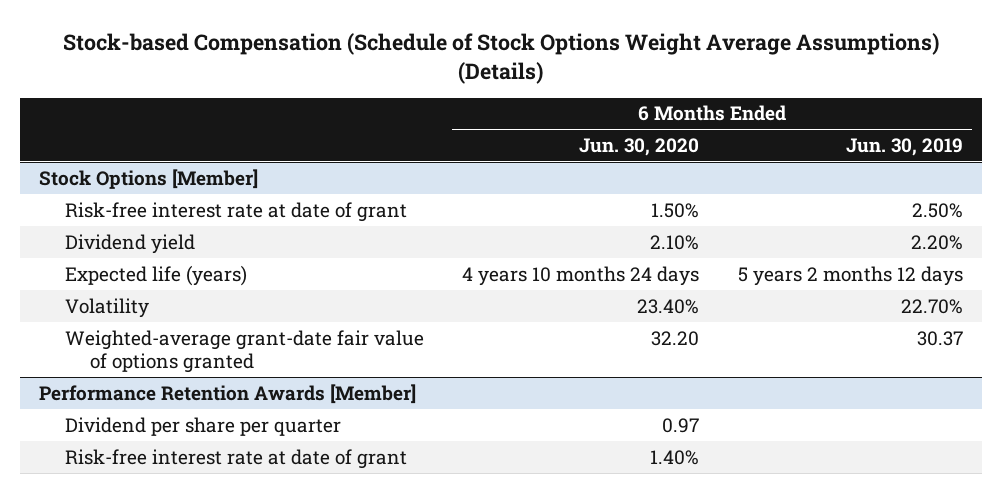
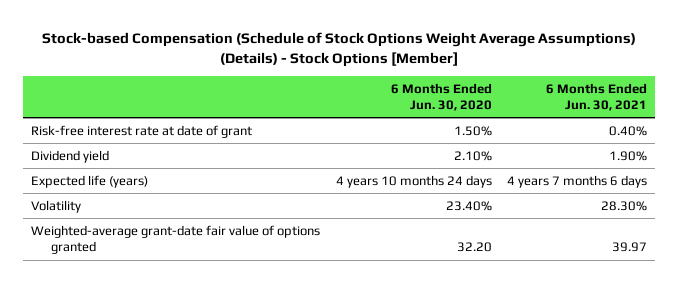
[63,32,940,84] Stock-based Compensation (Schedule of Stock Options Weight Average Assumptions) (Details) -> [42,32,637,67] Stock-based Compensation (Schedule of Stock Options Weight Average Assumptions) (Details) - Stock Options [Member]
[845,137,963,156] Jun. 30, 2019 -> none
none -> [546,82,648,111] 6 Months Ended Jun. 30, 2021
[39,168,259,189] Stock Options [Member] -> none
[39,383,417,404] Performance Retention Awards [Member] -> none
[64,416,341,436] Dividend per share per quarter -> none
[64,448,407,469] Risk-free interest rate at date of grant -> none

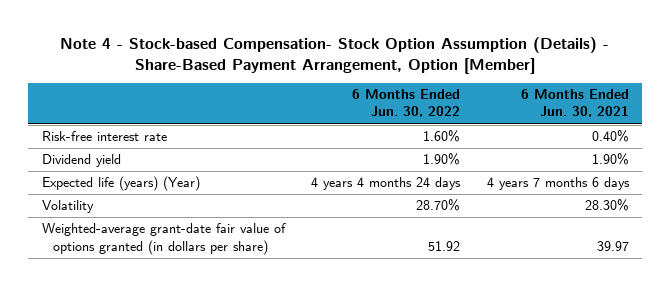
[42,32,637,67] Stock-based Compensation (Schedule of Stock Options Weight Average Assumptions) (Details) - Stock Options [Member] -> [60,36,610,74] Note 4 - Stock-based Compensation- Stock Option Assumption (Details) - Share-Based Payment Arrangement, Option [Member]
[390,82,492,111] 6 Months Ended Jun. 30, 2020 -> none
none -> [352,89,461,118] 6 Months Ended Jun. 30, 2022
[31,124,253,138] Risk-free interest rate at date of grant -> [41,131,167,142] Risk-free interest rate
[31,174,149,188] Expected life (years) -> [41,176,200,192] Expected life (years) (Year)
[31,224,321,255] Weighted-average grant-date fair value of options granted -> [41,223,286,255] Weighted-average grant-date fair value of options granted (in dollars per share)

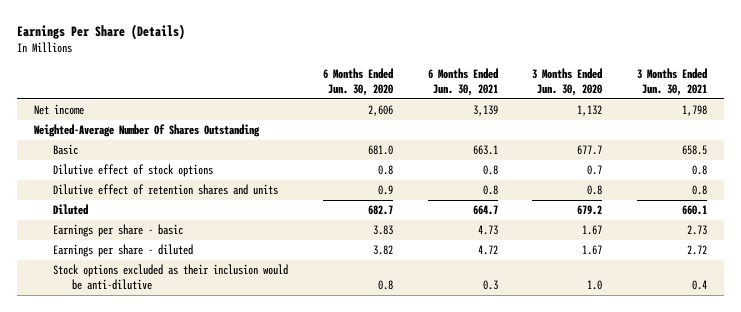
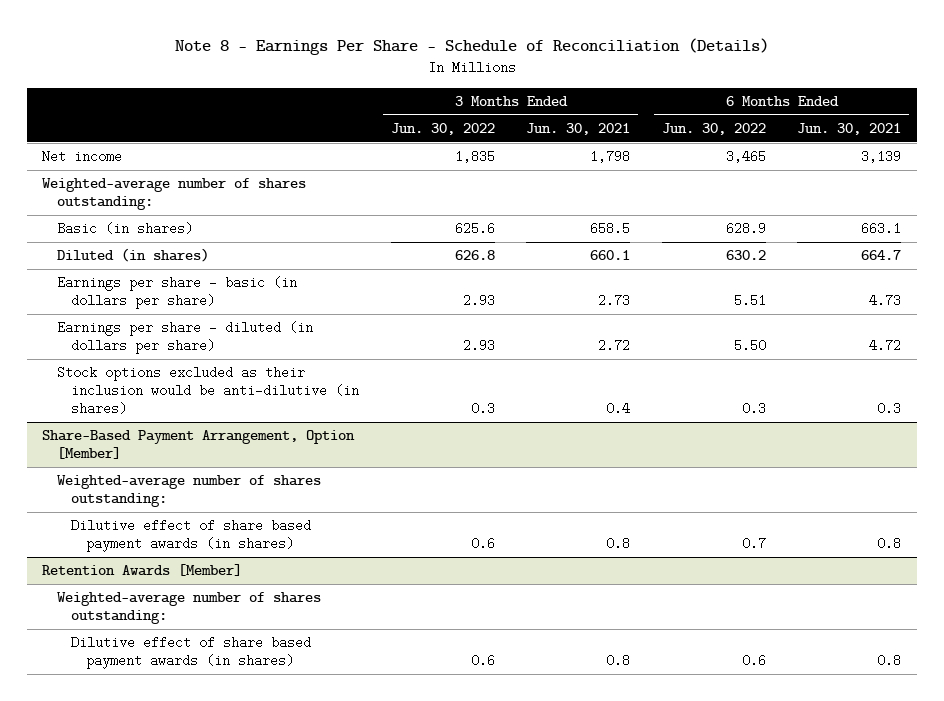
[17,23,186,40] Earnings Per Share (Details) -> [174,38,769,56] Note 8 - Earnings Per Share - Schedule of Reconciliation (Details)
[322,67,393,96] 6 Months Ended Jun. 30, 2020 -> none
[532,67,603,96] 3 Months Ended Jun. 30, 2020 -> none
none -> [390,122,495,135] Jun. 30, 2022
none -> [661,122,766,135] Jun. 30, 2022
[53,164,214,178] Dilutive effect of stock options -> none
[53,184,279,196] Dilutive effect of retention shares and units -> none
[34,124,261,138] Weighted-Average Number Of Shares Outstanding -> [42,178,307,211] Weighted-average number of shares outstanding:
[53,144,79,156] Basic -> [56,222,193,236] Basic (in shares)
[53,204,89,216] Diluted -> [56,248,209,263] Diluted (in shares)
[53,224,184,238] Earnings per share - basic -> [56,276,297,310] Earnings per share - basic (in dollars per share)
[53,244,194,258] Earnings per share - diluted -> [56,321,313,355] Earnings per share - diluted (in dollars per share)
[53,264,289,291] Stock options excluded as their inclusion would be anti-dilutive -> [56,366,360,416] Stock options excluded as their inclusion would be anti-dilutive (in shares)
none -> [42,430,356,460] Share-Based Payment Arrangement, Option [Member]
none -> [56,475,321,508] Weighted-average number of shares outstanding:
none -> [71,519,312,553] Dilutive effect of share based payment awards (in shares)
none -> [42,564,243,577] Retention Awards [Member]
none -> [56,592,321,625] Weighted-average number of shares outstanding:
none -> [71,636,312,670] Dilutive effect of share based payment awards (in shares)

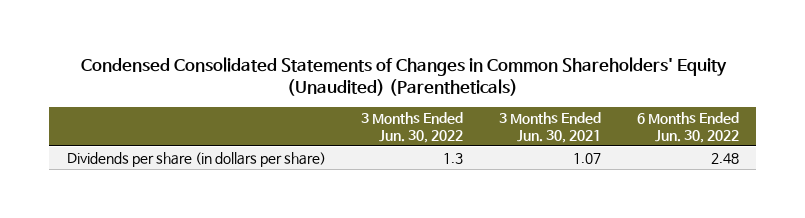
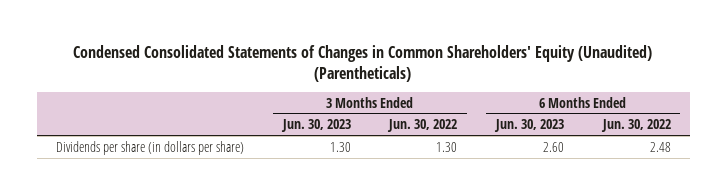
[498,111,601,144] 3 Months Ended Jun. 30, 2021 -> none
none -> [280,119,351,133] Jun. 30, 2023
none -> [494,119,565,133] Jun. 30, 2023
[443,152,464,164] 1.3 -> [436,141,458,152] 1.30

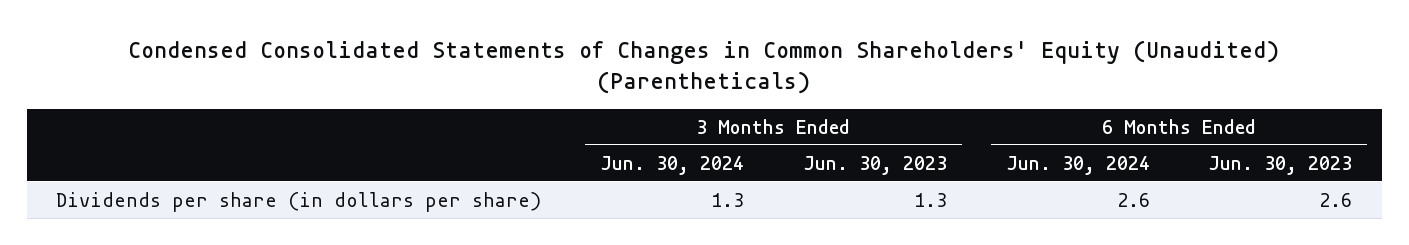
[387,119,458,133] Jun. 30, 2022 -> none
[600,119,671,133] Jun. 30, 2022 -> none
none -> [600,155,745,175] Jun. 30, 2024
none -> [1005,155,1150,175] Jun. 30, 2024
[329,141,351,152] 1.30 -> [913,192,947,207] 1.3
[543,141,565,152] 2.60 -> [1319,192,1353,207] 2.6

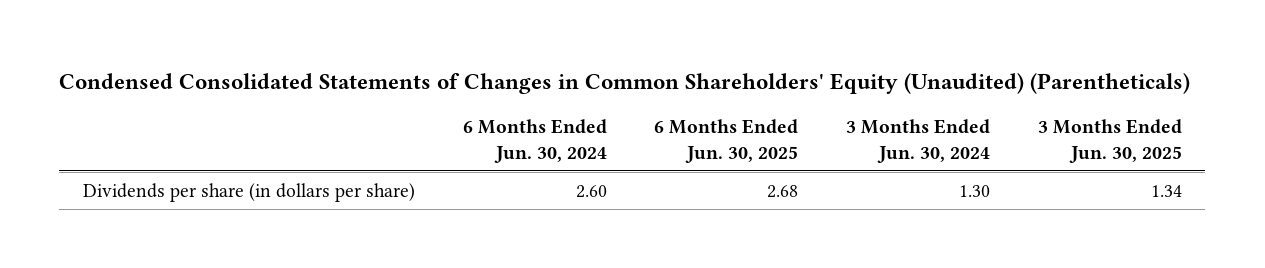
[802,155,947,175] Jun. 30, 2023 -> none
[1208,155,1353,175] Jun. 30, 2023 -> none
none -> [654,119,799,163] 6 Months Ended Jun. 30, 2025
none -> [1037,119,1182,163] 3 Months Ended Jun. 30, 2025
[711,192,745,207] 1.3 -> [958,184,990,197] 1.30
[1116,192,1150,207] 2.6 -> [575,184,607,198] 2.60

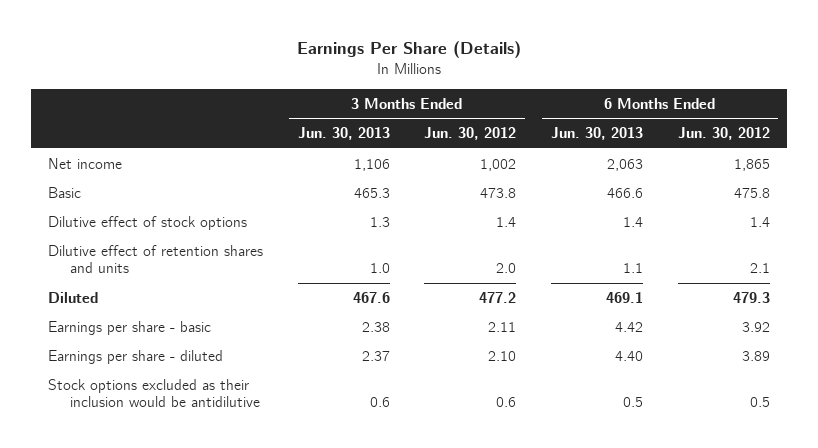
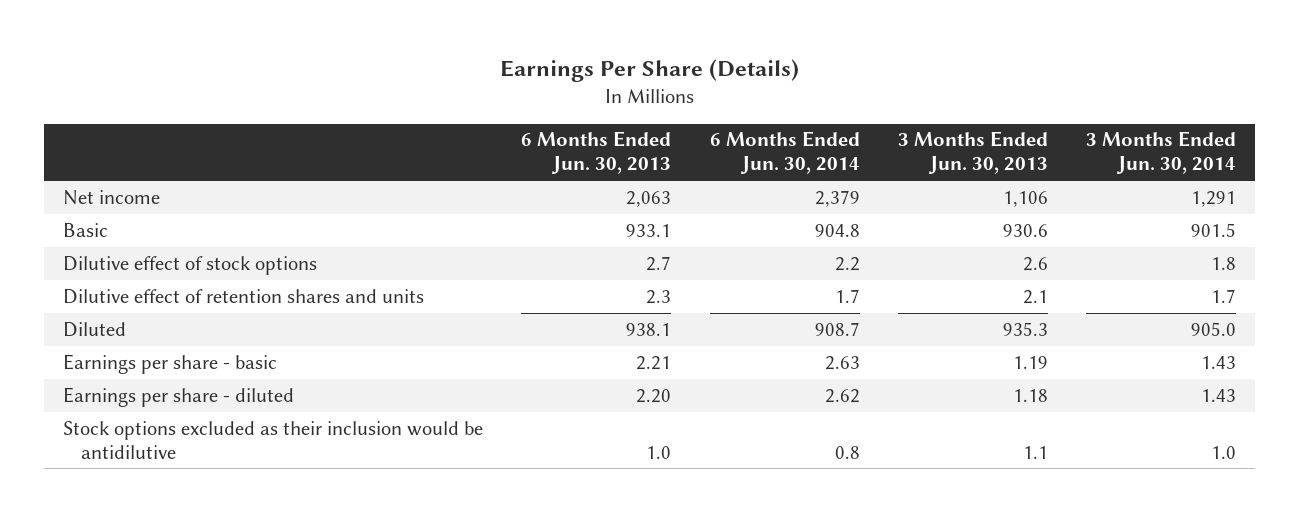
[424,127,517,141] Jun. 30, 2012 -> none
[677,127,770,141] Jun. 30, 2012 -> none
none -> [709,131,860,175] 6 Months Ended Jun. 30, 2014
none -> [1085,131,1236,175] 3 Months Ended Jun. 30, 2014
[353,187,390,198] 465.3 -> [1002,223,1048,237] 930.6
[606,187,643,198] 466.6 -> [626,223,672,237] 933.1
[369,216,390,227] 1.3 -> [1022,256,1048,271] 2.6
[622,216,643,227] 1.4 -> [646,255,672,271] 2.7
[369,263,390,274] 1.0 -> [1022,289,1048,304] 2.1
[622,263,643,274] 1.1 -> [646,289,672,304] 2.3
[352,291,390,303] 467.6 -> [1002,321,1048,336] 935.3
[605,291,643,303] 469.1 -> [626,322,672,336] 938.1
[361,321,390,332] 2.38 -> [1012,355,1048,369] 1.19
[614,321,643,332] 4.42 -> [636,355,672,370] 2.21
[361,350,390,361] 2.37 -> [1012,388,1048,402] 1.18
[614,350,643,361] 4.40 -> [636,388,672,403] 2.20
[369,397,390,408] 0.6 -> [1022,445,1048,459] 1.1
[622,397,643,408] 0.5 -> [646,445,672,459] 1.0

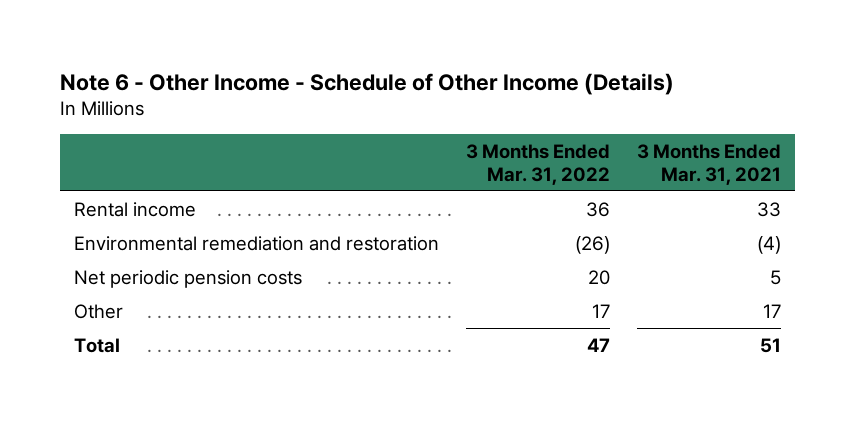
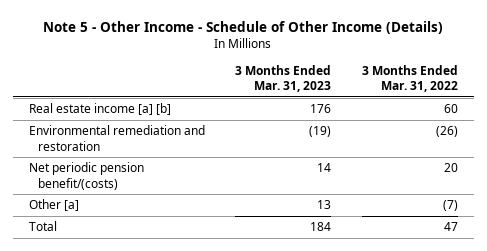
[60,72,675,95] Note 6 - Other Income - Schedule of Other Income (Details) -> [43,20,444,34] Note 5 - Other Income - Schedule of Other Income (Details)
[637,143,782,185] 3 Months Ended Mar. 31, 2021 -> none
none -> [235,64,332,93] 3 Months Ended Mar. 31, 2023
[73,201,196,217] Rental income -> none
none -> [28,103,171,116] Real estate income [a] [b]
[73,269,302,288] Net periodic pension costs -> [28,162,144,190] Net periodic pension benefit/(costs)
[73,303,123,319] Other -> [28,199,79,212] Other [a]
[591,303,610,318] 17 -> [443,200,459,212] (7)

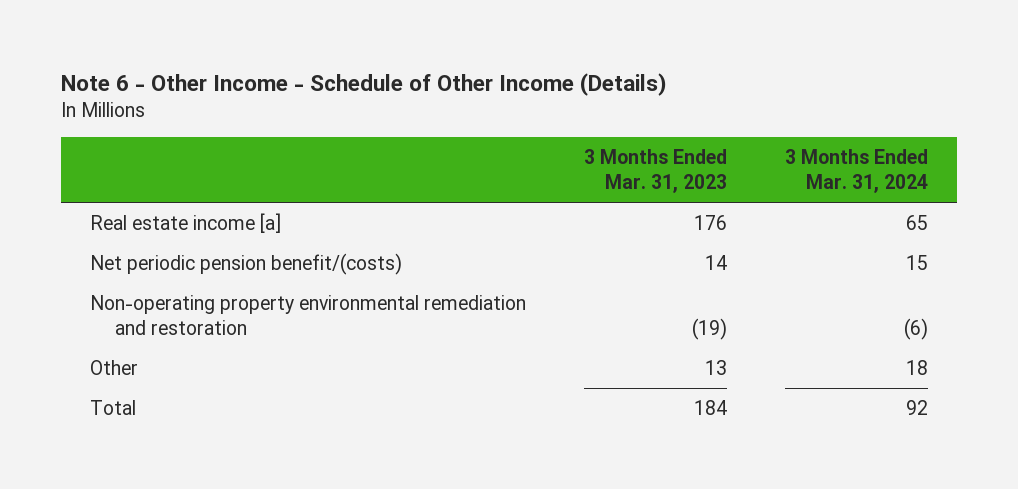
[43,20,444,34] Note 5 - Other Income - Schedule of Other Income (Details) -> [60,72,667,96] Note 6 - Other Income - Schedule of Other Income (Details)
[362,64,459,93] 3 Months Ended Mar. 31, 2022 -> none
none -> [784,148,928,193] 3 Months Ended Mar. 31, 2024
[28,125,205,151] Environmental remediation and restoration -> none
[28,103,171,116] Real estate income [a] [b] -> [89,213,281,234] Real estate income [a]
none -> [89,295,526,336] Non-operating property environmental remediation and restoration
[28,199,79,212] Other [a] -> [89,360,138,376] Other

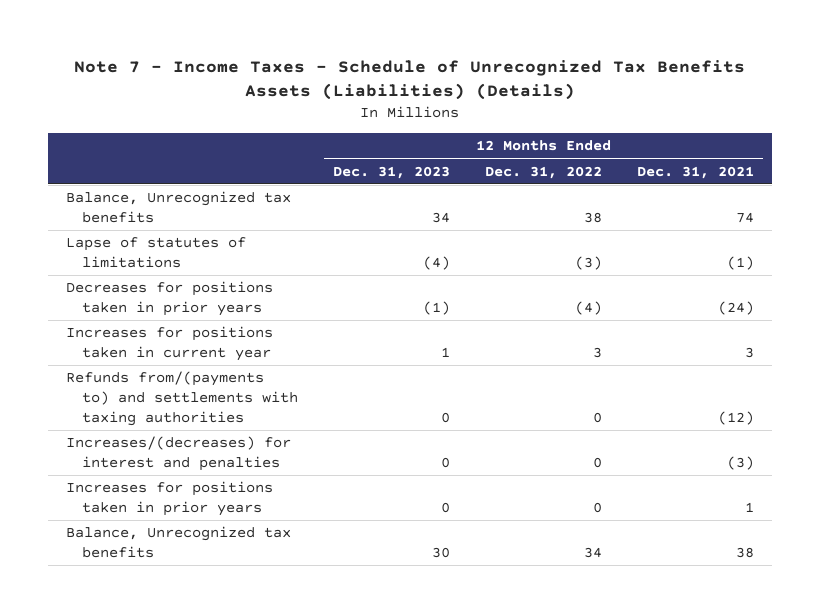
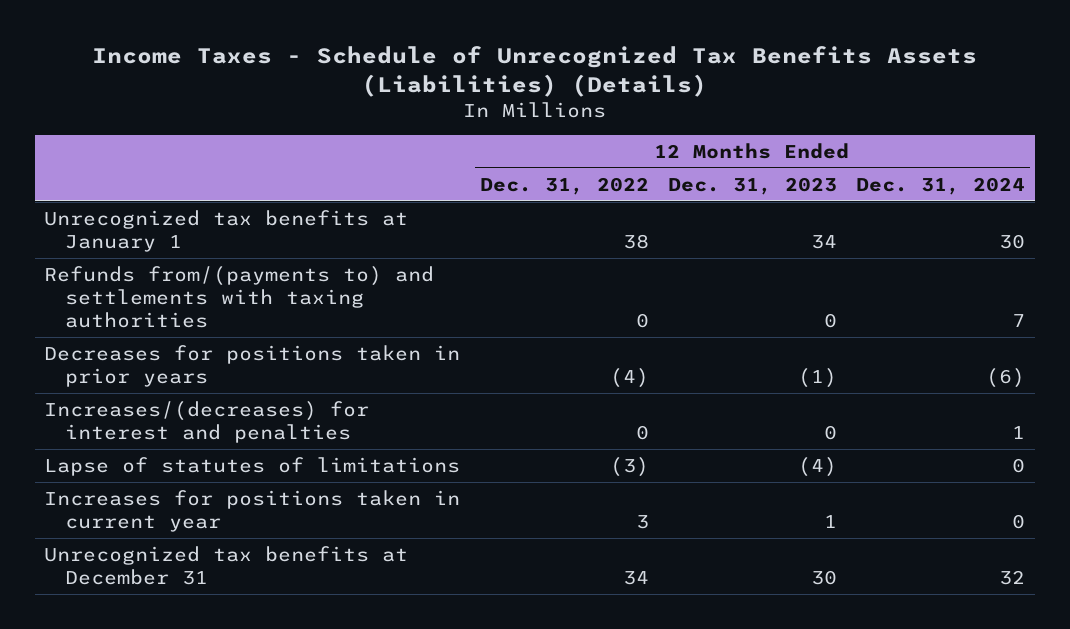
[73,60,745,101] Note 7 - Income Taxes - Schedule of Unrecognized Tax Benefits Assets (Liabilities) (Details) -> [91,46,977,97] Income Taxes - Schedule of Unrecognized Tax Benefits Assets (Liabilities) (Details)
[637,165,755,179] Dec. 31, 2021 -> none
none -> [856,176,1026,195] Dec. 31, 2024
[65,191,291,224] Balance, Unrecognized tax benefits -> [44,209,409,253] Unrecognized tax benefits at January 1
[65,281,273,317] Decreases for positions taken in prior years -> [44,344,461,388] Decreases for positions taken in prior years
[65,481,273,517] Increases for positions taken in prior years -> none
[65,237,246,269] Lapse of statutes of limitations -> [44,456,461,476] Lapse of statutes of limitations
[65,326,273,362] Increases for positions taken in current year -> [44,489,461,533] Increases for positions taken in current year
[65,526,291,559] Balance, Unrecognized tax benefits -> [44,545,409,586] Unrecognized tax benefits at December 31

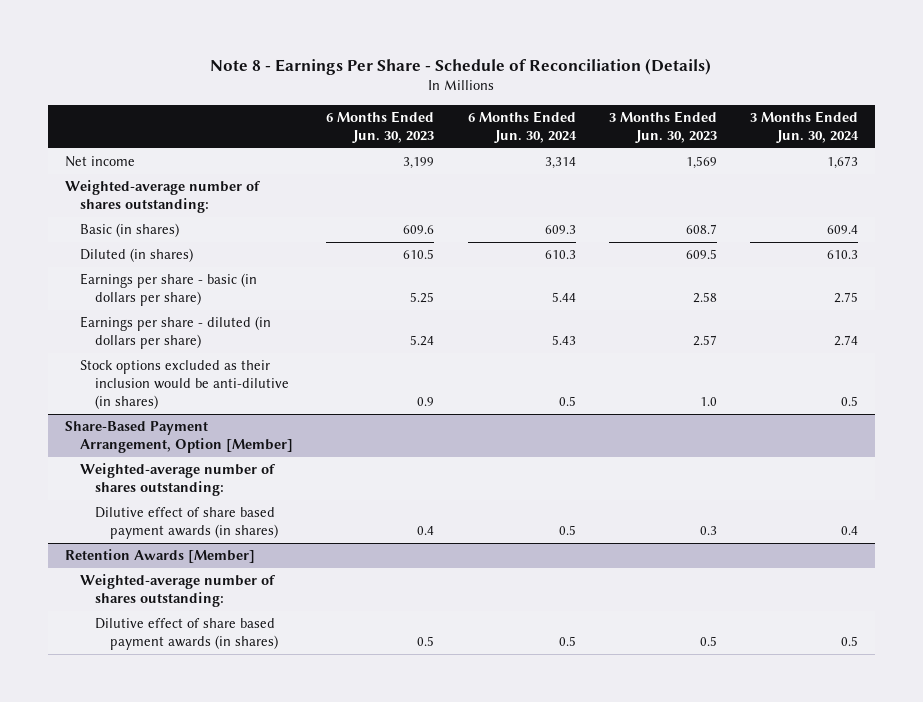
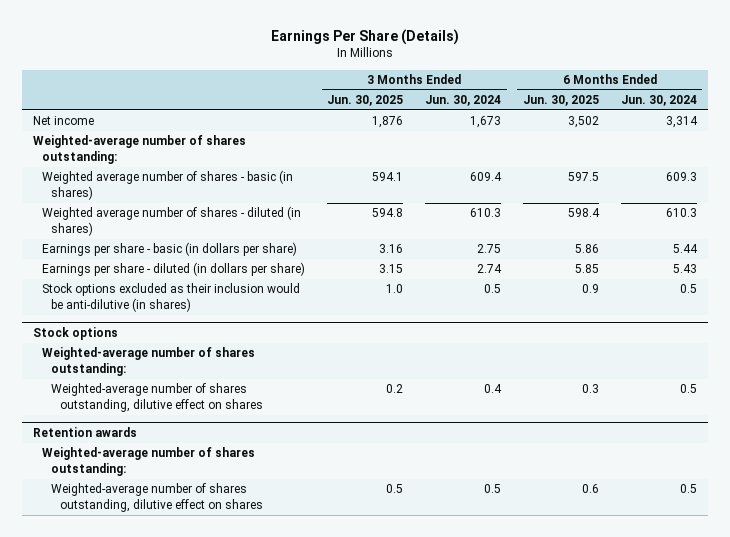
[210,57,712,75] Note 8 - Earnings Per Share - Schedule of Reconciliation (Details) -> [271,29,460,46] Earnings Per Share (Details)
[326,111,435,144] 6 Months Ended Jun. 30, 2023 -> none
[608,111,717,144] 3 Months Ended Jun. 30, 2023 -> none
none -> [327,94,404,106] Jun. 30, 2025
none -> [522,94,599,106] Jun. 30, 2025
[79,223,179,238] Basic (in shares) -> [42,170,294,200] Weighted average number of shares - basic (in shares)
[79,248,193,263] Diluted (in shares) -> [42,206,302,236] Weighted average number of shares - diluted (in shares)
[64,421,293,454] Share-Based Payment Arrangement, Option [Member] -> [33,327,119,341] Stock options
[94,507,278,540] Dilutive effect of share based payment awards (in shares) -> [51,383,264,412] Weighted-average number of shares outstanding, dilutive effect on shares
[64,549,255,564] Retention Awards [Member] -> [33,427,138,438] Retention awards
[94,618,278,651] Dilutive effect of share based payment awards (in shares) -> [51,483,264,512] Weighted-average number of shares outstanding, dilutive effect on shares

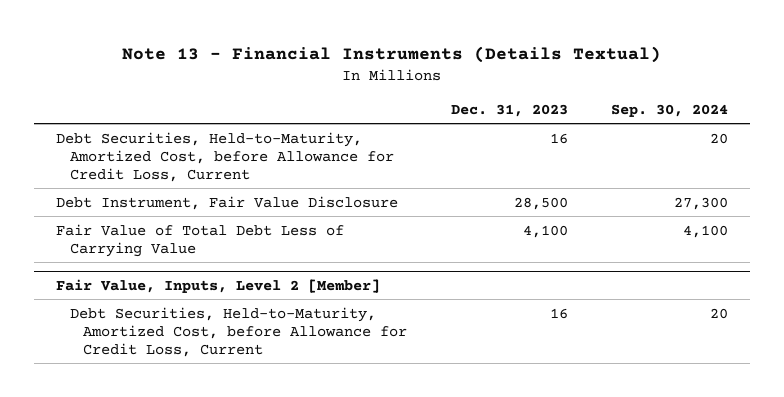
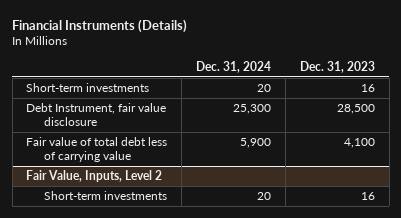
[122,45,662,63] Note 13 - Financial Instruments (Details Textual) -> [12,18,188,33] Financial Instruments (Details)
[611,103,729,117] Sep. 30, 2024 -> none
none -> [196,60,272,73] Dec. 31, 2024
[56,131,394,182] Debt Securities, Held-to-Maturity, Amortized Cost, before Allowance for Credit Loss, Current -> [26,83,150,93] Short-term investments
[56,195,399,210] Debt Instrument, Fair Value Disclosure -> [26,103,167,127] Debt Instrument, fair value disclosure
[56,223,345,257] Fair Value of Total Debt Less of Carrying Value -> [26,137,168,163] Fair value of total debt less of carrying value
[56,278,381,293] Fair Value, Inputs, Level 2 [Member] -> [26,170,163,183] Fair Value, Inputs, Level 2
[69,306,408,357] Debt Securities, Held-to-Maturity, Amortized Cost, before Allowance for Credit Loss, Current -> [44,191,168,201] Short-term investments

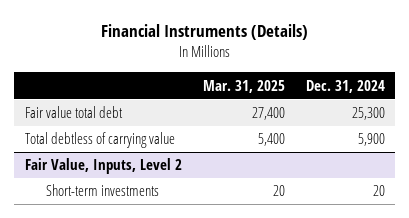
[299,60,375,73] Dec. 31, 2023 -> none
none -> [202,79,285,93] Mar. 31, 2025
[26,83,150,93] Short-term investments -> none
[26,103,167,127] Debt Instrument, fair value disclosure -> [24,106,123,119] Fair value total debt
[26,137,168,163] Fair value of total debt less of carrying value -> [24,132,175,149] Total debtless of carrying value

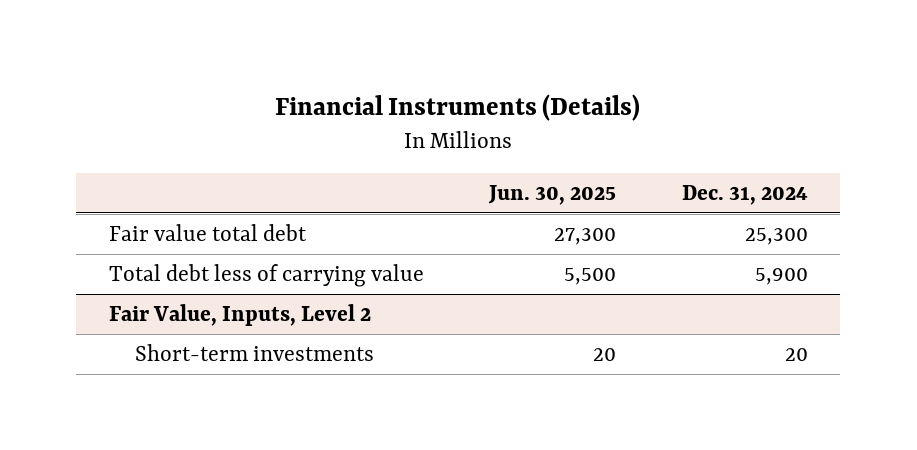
[202,79,285,93] Mar. 31, 2025 -> none
none -> [488,184,617,205] Jun. 30, 2025
[24,132,175,149] Total debtless of carrying value -> [108,264,424,288] Total debt less of carrying value

